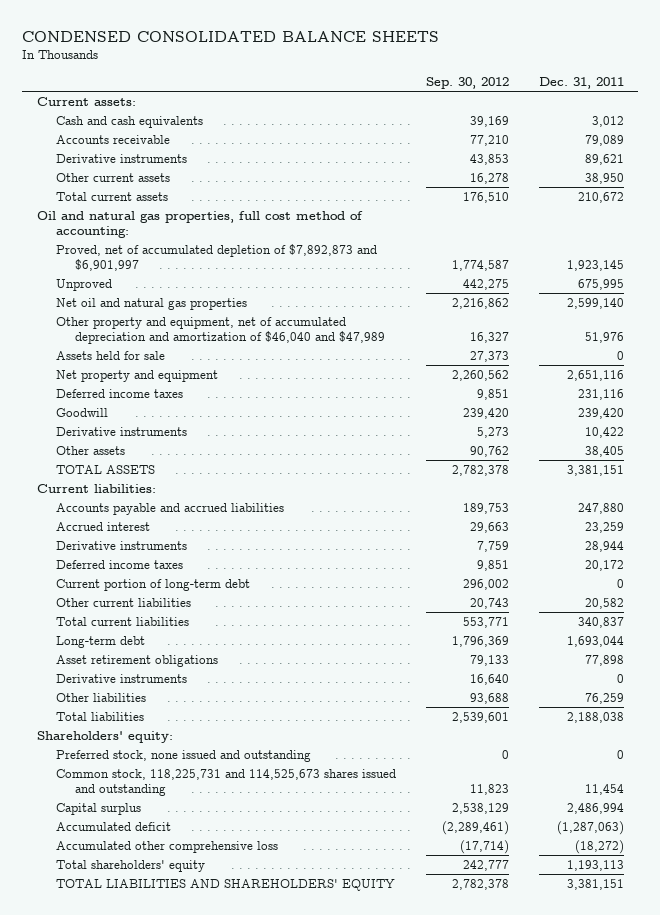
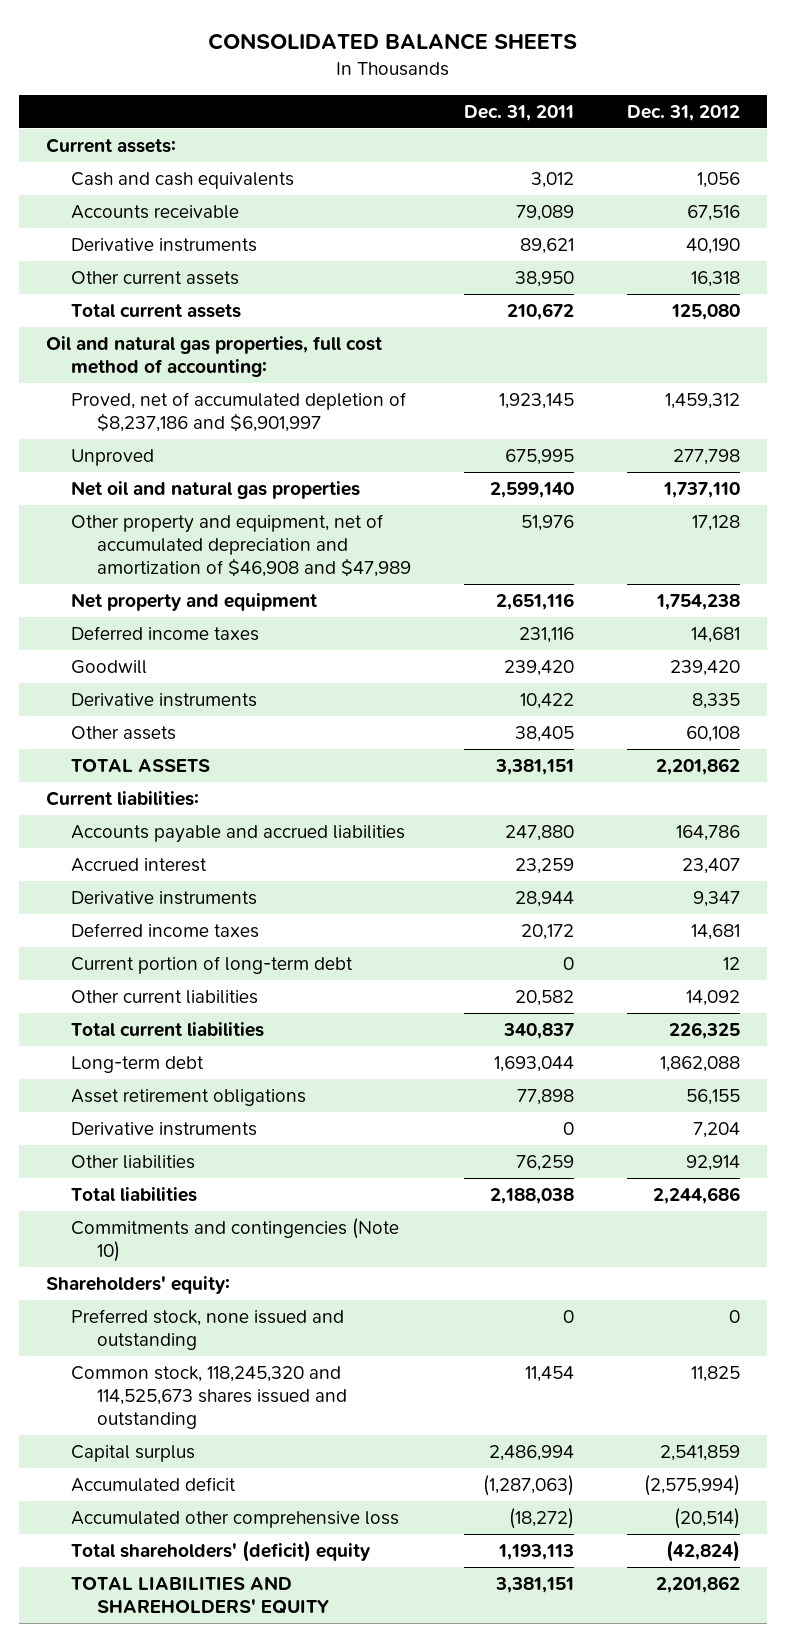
[22,30,440,42] CONDENSED CONSOLIDATED BALANCE SHEETS -> [208,33,578,51] CONSOLIDATED BALANCE SHEETS
[425,77,509,90] Sep. 30, 2012 -> none
none -> [627,104,741,121] Dec. 31, 2012
[56,244,378,272] Proved, net of accumulated depletion of $7,892,873 and $6,901,997 -> [71,392,407,433] Proved, net of accumulated depletion of $8,237,186 and $6,901,997
[56,351,166,361] Assets held for sale -> none
[56,317,386,345] Other property and equipment, net of accumulated depreciation and amortization of $46,040 and $47,989 -> [71,514,411,577] Other property and equipment, net of accumulated depreciation and amortization of $46,908 and $47,989
none -> [71,1218,400,1263] Commitments and contingencies (Note 10)
[56,769,397,797] Common stock, 118,225,731 and 114,525,673 shares issued and outstanding -> [71,1366,347,1429] Common stock, 118,245,320 and 114,525,673 shares issued and outstanding
[56,860,206,873] Total shareholders' equity -> [71,1540,371,1563] Total shareholders' (deficit) equity

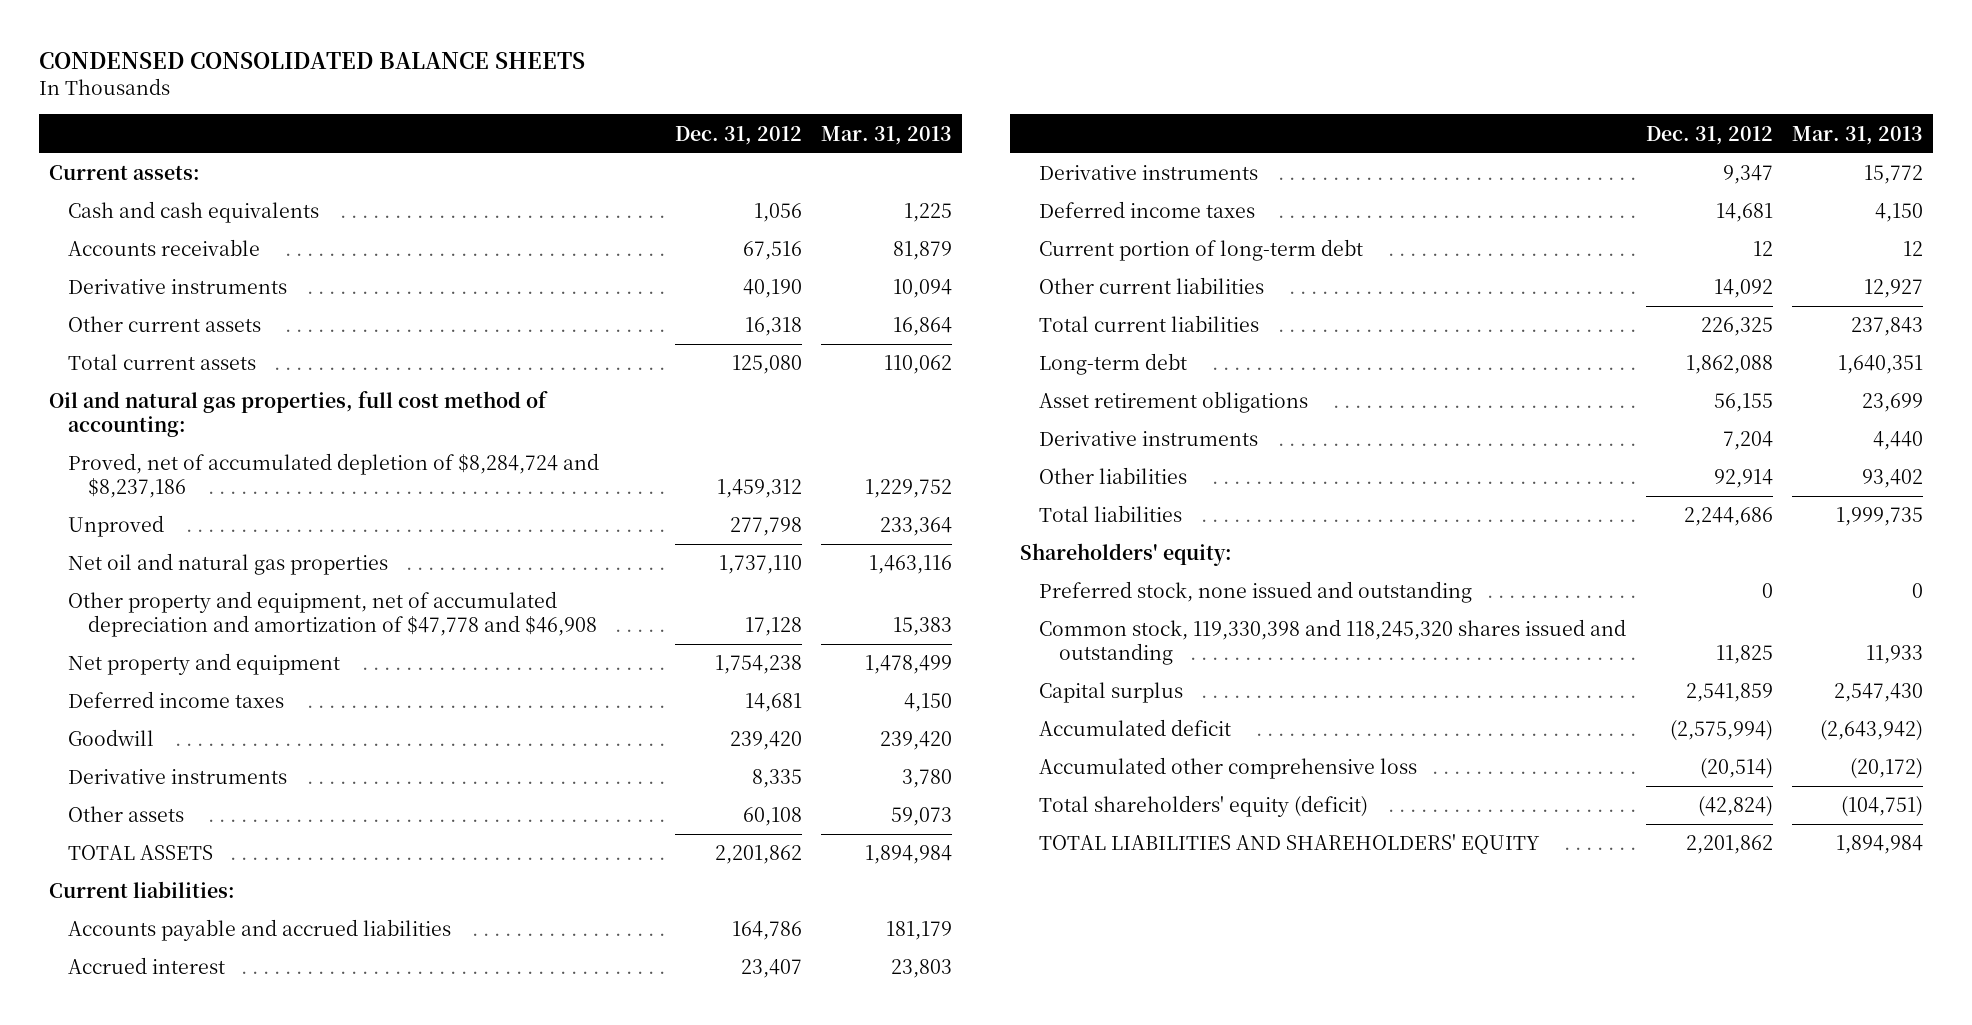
[208,33,578,51] CONSOLIDATED BALANCE SHEETS -> [39,52,586,70] CONDENSED CONSOLIDATED BALANCE SHEETS
[463,104,574,121] Dec. 31, 2011 -> none
none -> [821,125,953,145] Mar. 31, 2013
[71,392,407,433] Proved, net of accumulated depletion of $8,237,186 and $6,901,997 -> [68,453,600,499] Proved, net of accumulated depletion of $8,284,724 and $8,237,186
[71,514,411,577] Other property and equipment, net of accumulated depreciation and amortization of $46,908 and $47,989 -> [68,591,597,638] Other property and equipment, net of accumulated depreciation and amortization of $47,778 and $46,908
[71,1218,400,1263] Commitments and contingencies (Note 10) -> none
[71,1366,347,1429] Common stock, 118,245,320 and 114,525,673 shares issued and outstanding -> [1039,619,1627,666] Common stock, 119,330,398 and 118,245,320 shares issued and outstanding
[71,1540,371,1563] Total shareholders' (deficit) equity -> [1039,795,1369,818] Total shareholders' equity (deficit)

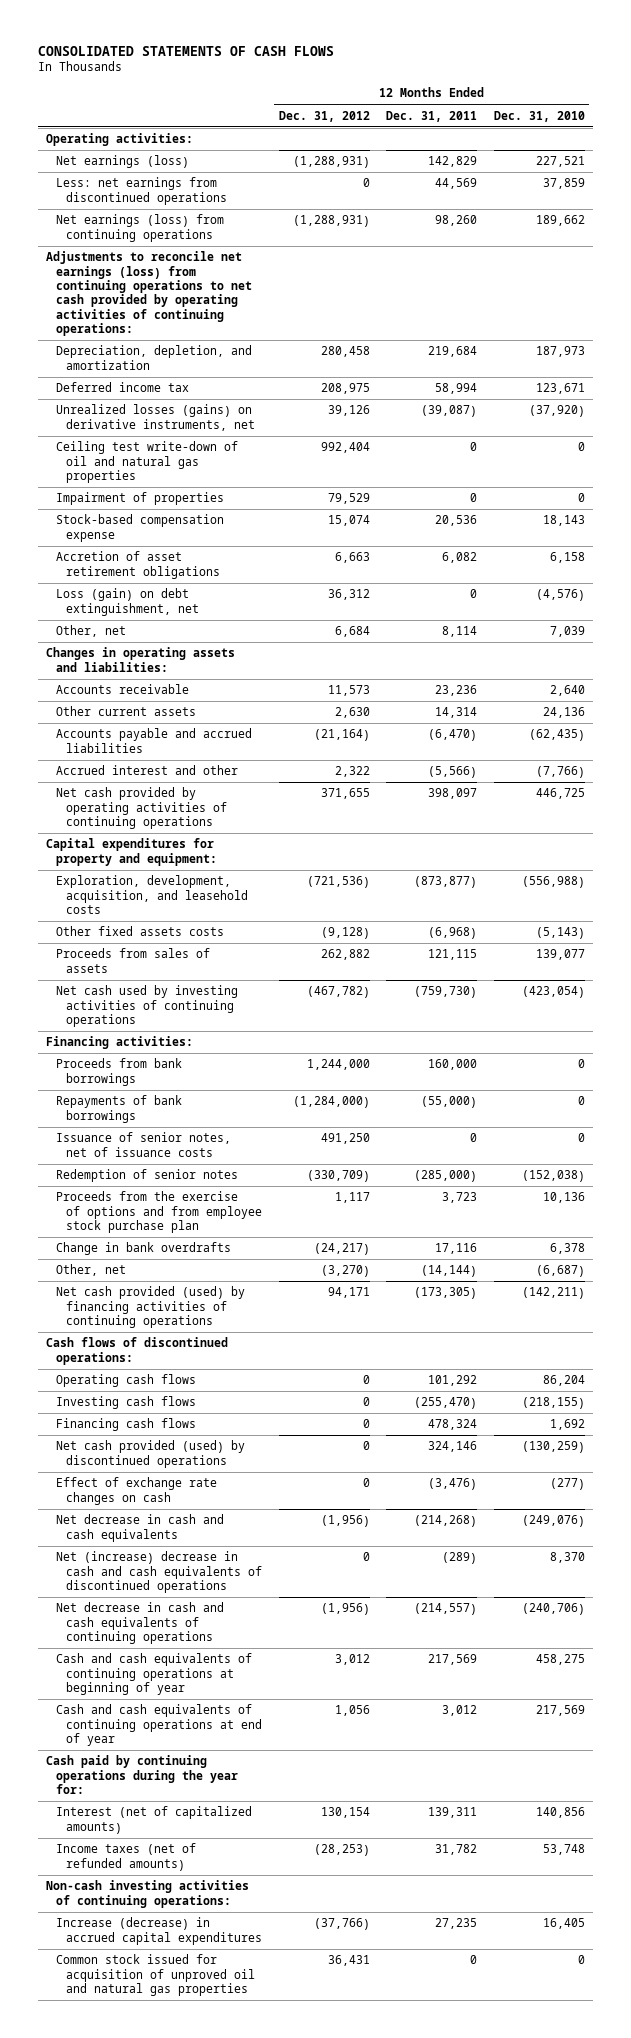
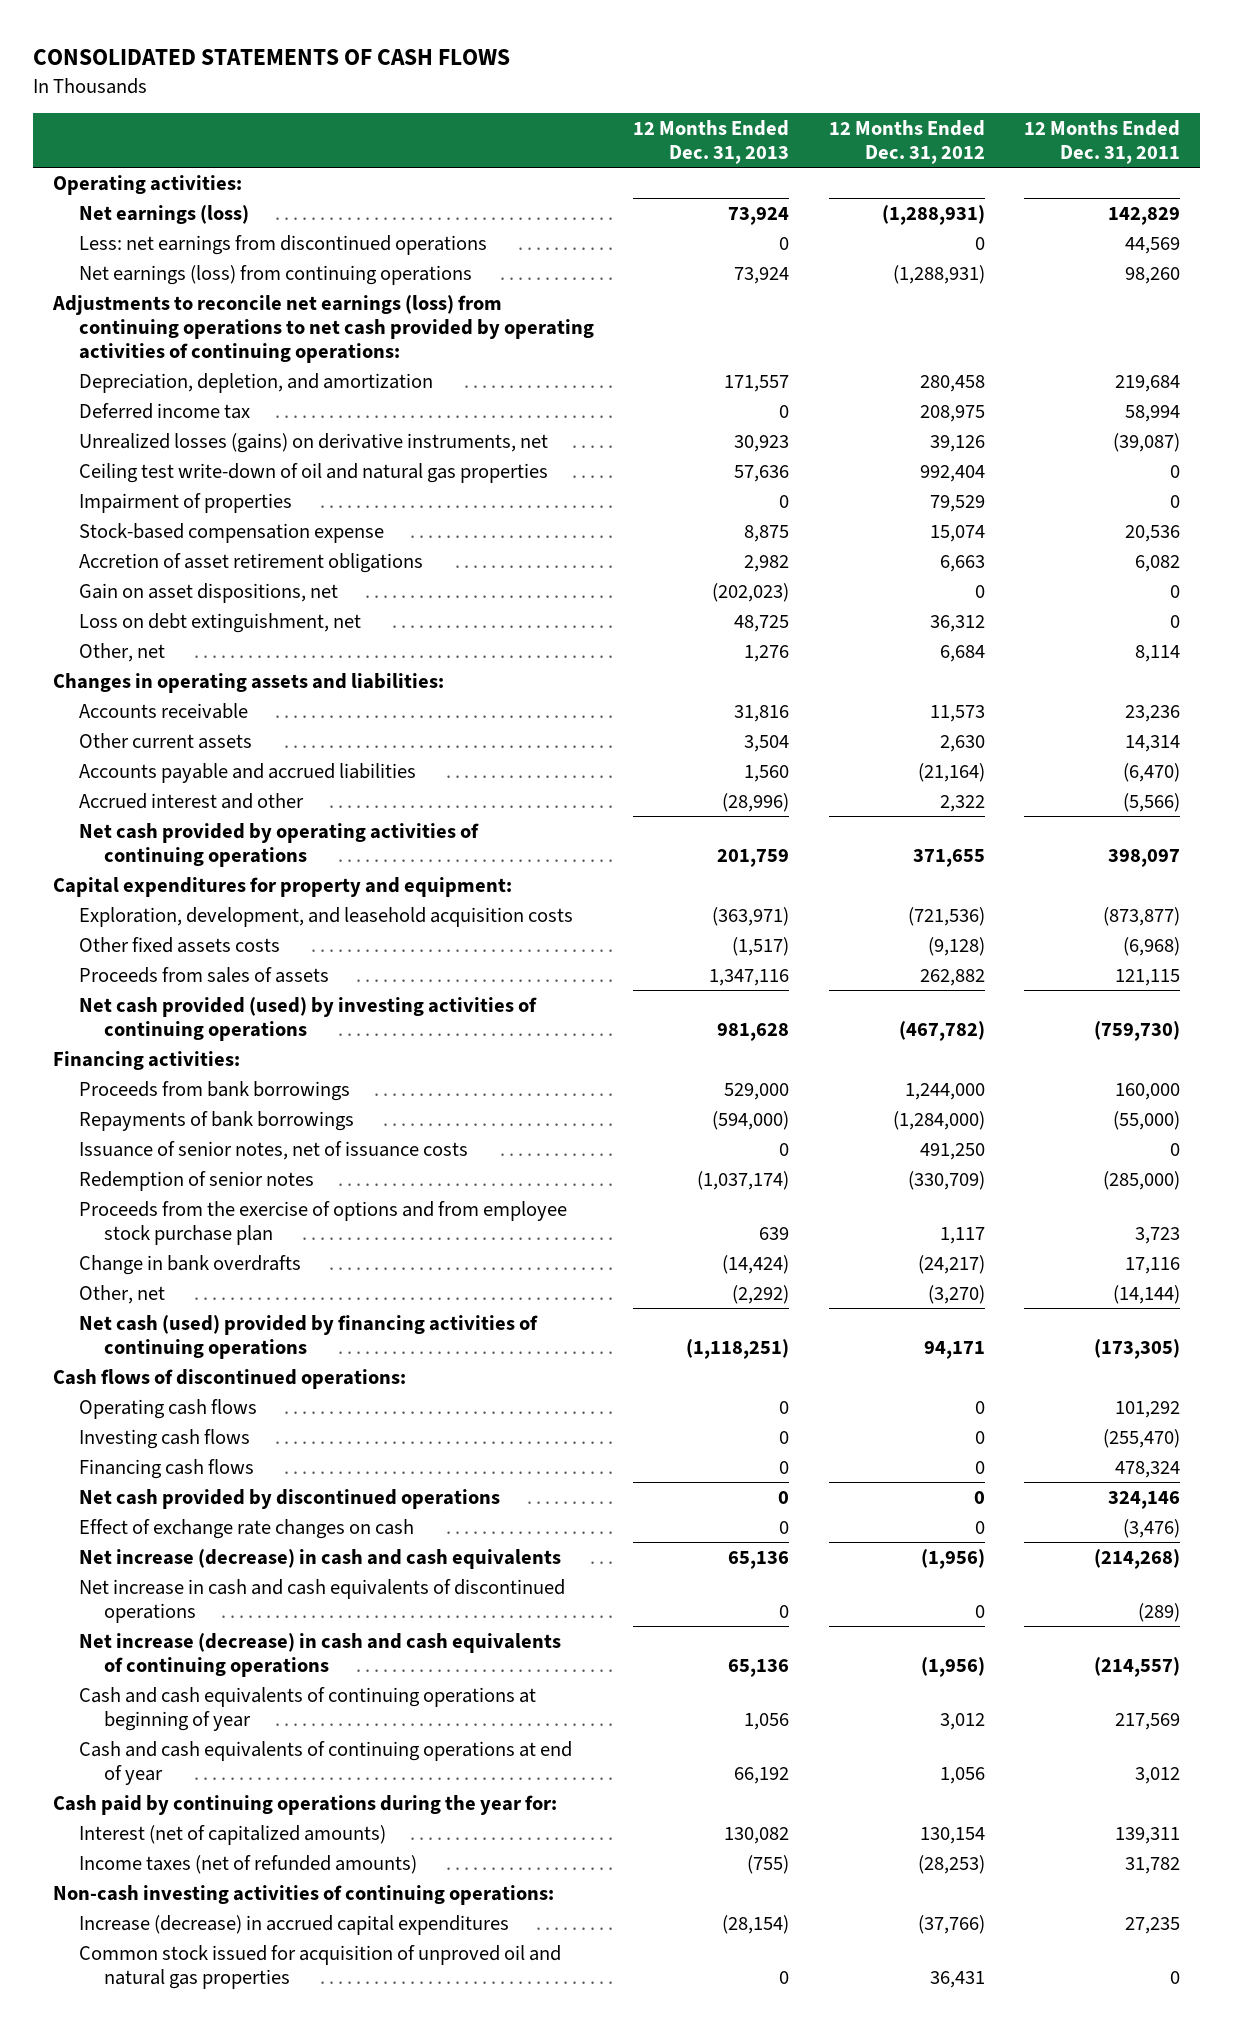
[493,110,585,122] Dec. 31, 2010 -> none
none -> [633,120,790,165] 12 Months Ended Dec. 31, 2013
none -> [78,582,338,603] Gain on asset dispositions, net
[56,588,199,616] Loss (gain) on debt extinguishment, net -> [78,612,361,633] Loss on debt extinguishment, net
[56,875,248,914] Exploration, development, acquisition, and leasehold costs -> [78,906,573,927] Exploration, development, and leasehold acquisition costs
[56,985,239,1027] Net cash used by investing activities of continuing operations -> [78,996,537,1041] Net cash provided (used) by investing activities of continuing operations
[56,1286,246,1328] Net cash provided (used) by financing activities of continuing operations -> [78,1314,538,1359] Net cash (used) provided by financing activities of continuing operations
[56,1440,246,1468] Net cash provided (used) by discontinued operations -> [78,1488,500,1509] Net cash provided by discontinued operations
[56,1514,225,1542] Net decrease in cash and cash equivalents -> [78,1548,561,1569] Net increase (decrease) in cash and cash equivalents
[56,1551,262,1593] Net (increase) decrease in cash and cash equivalents of discontinued operations -> [78,1578,565,1623] Net increase in cash and cash equivalents of discontinued operations
[56,1602,225,1644] Net decrease in cash and cash equivalents of continuing operations -> [78,1632,561,1677] Net increase (decrease) in cash and cash equivalents of continuing operations

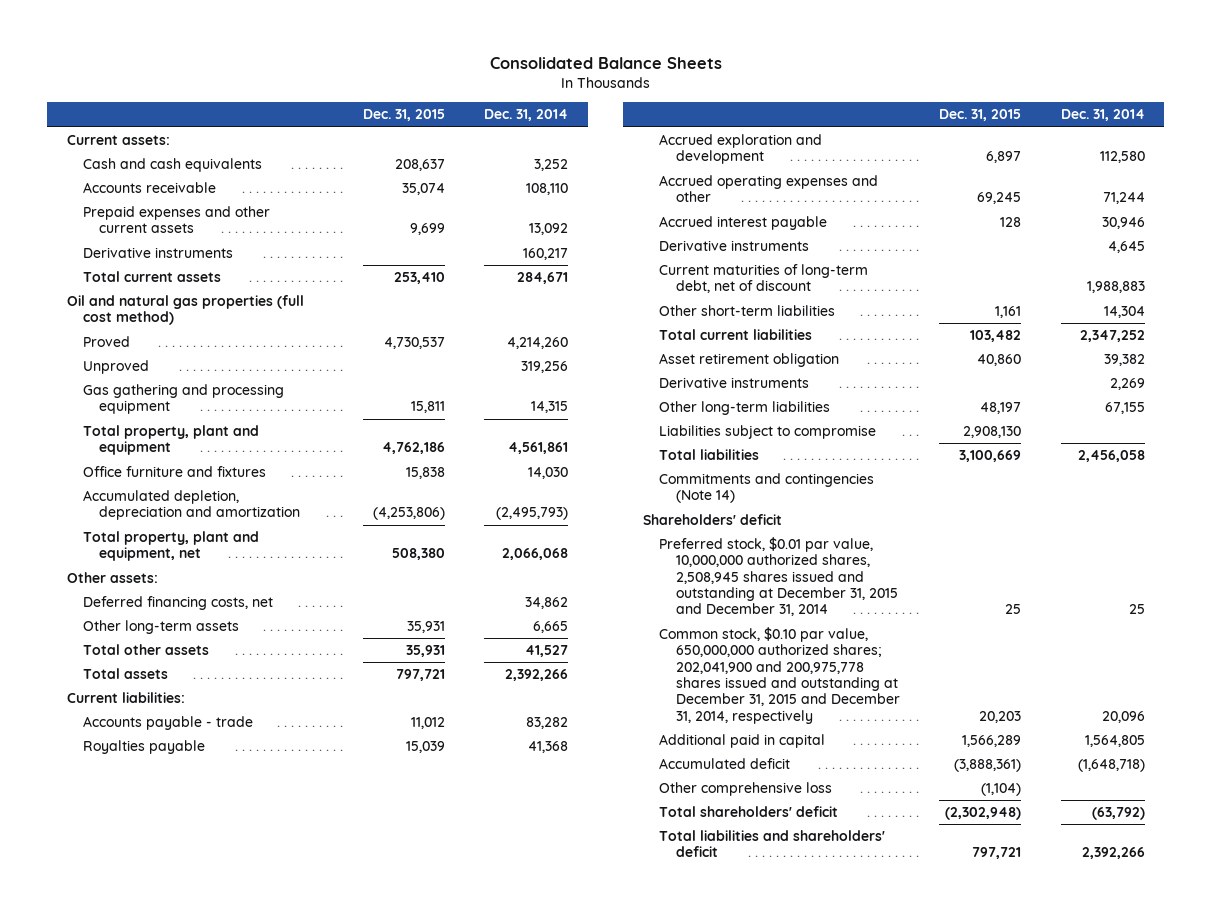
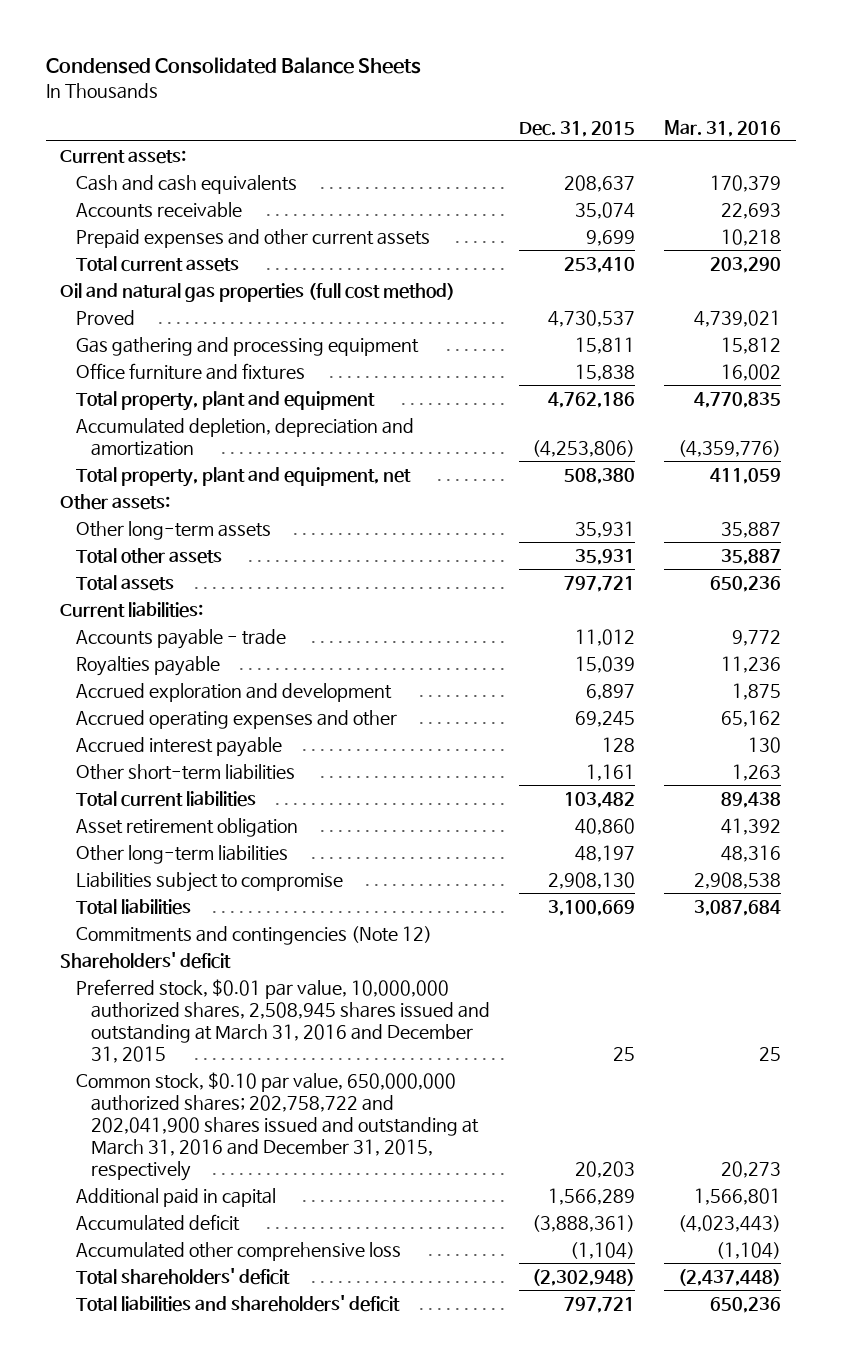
[489,56,722,69] Consolidated Balance Sheets -> [45,56,421,74] Condensed Consolidated Balance Sheets
[484,109,569,122] Dec. 31, 2014 -> none
none -> [664,119,782,137] Mar. 31, 2016
[83,247,234,259] Derivative instruments -> none
[83,360,150,375] Unproved -> none
[83,425,260,456] Total property, plant and equipment -> [75,390,375,411] Total property, plant and equipment
[83,596,274,611] Deferred financing costs, net -> none
[659,240,810,252] Derivative instruments -> none
[659,264,869,294] Current maturities of long-term debt, net of discount -> none
[659,377,810,389] Derivative instruments -> none
[659,473,875,504] Commitments and contingencies (Note 14) -> [75,925,432,945] Commitments and contingencies (Note 12)
[659,537,898,617] Preferred stock, $0.01 par value, 10,000,000 authorized shares, 2,508,945 shares issued and outstanding at December 31, 2015 and December 31, 2014 -> [75,978,491,1063] Preferred stock, $0.01 par value, 10,000,000 authorized shares, 2,508,945 shares issued and outstanding at March 31, 2016 and December 31, 2015
[659,627,900,724] Common stock, $0.10 par value, 650,000,000 authorized shares; 202,041,900 and 200,975,778 shares issued and outstanding at December 31, 2015 and December 31, 2014, respectively -> [75,1071,480,1181] Common stock, $0.10 par value, 650,000,000 authorized shares; 202,758,722 and 202,041,900 shares issued and outstanding at March 31, 2016 and December 31, 2015, respectively
[659,782,833,797] Other comprehensive loss -> [75,1241,401,1261] Accumulated other comprehensive loss

